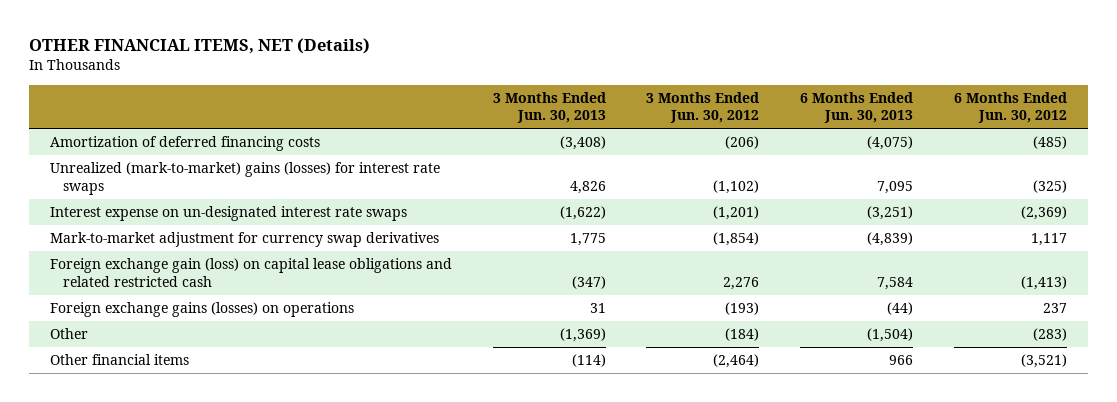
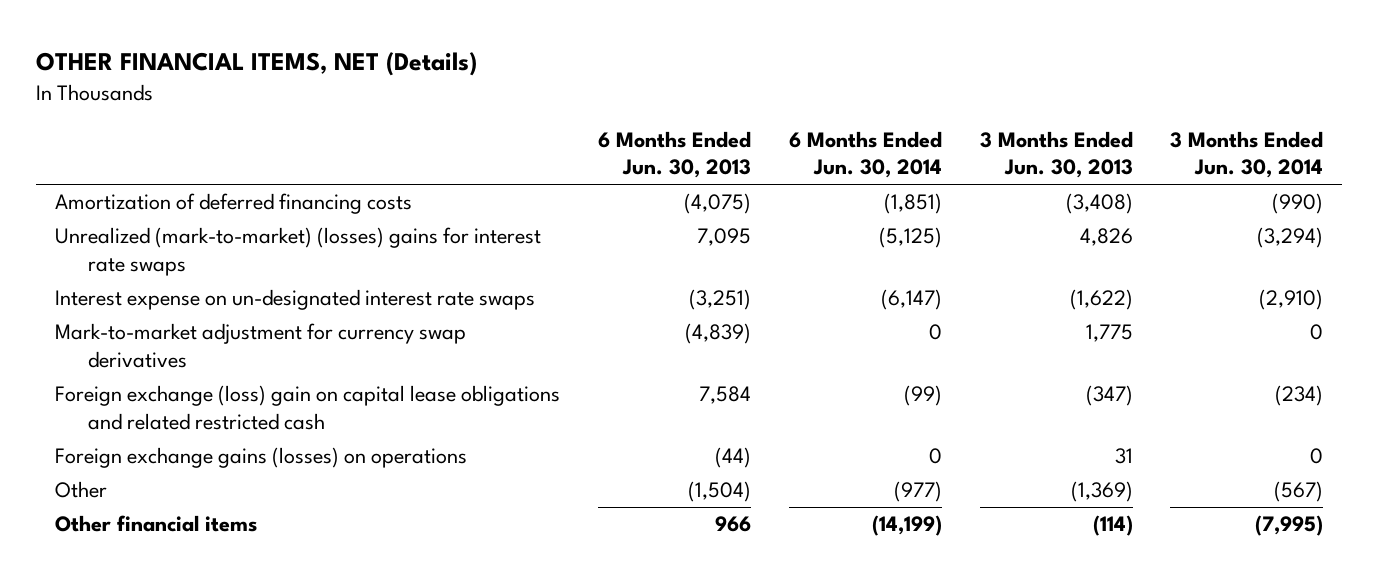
[646,91,760,124] 3 Months Ended Jun. 30, 2012 -> none
[954,91,1068,124] 6 Months Ended Jun. 30, 2012 -> none
none -> [788,130,942,179] 6 Months Ended Jun. 30, 2014
none -> [1170,130,1324,179] 3 Months Ended Jun. 30, 2014
[49,162,440,195] Unrealized (mark-to-market) gains (losses) for interest rate swaps -> [54,227,541,277] Unrealized (mark-to-market) (losses) gains for interest rate swaps
[49,258,452,287] Foreign exchange gain (loss) on capital lease obligations and related restricted cash -> [54,385,560,431] Foreign exchange (loss) gain on capital lease obligations and related restricted cash

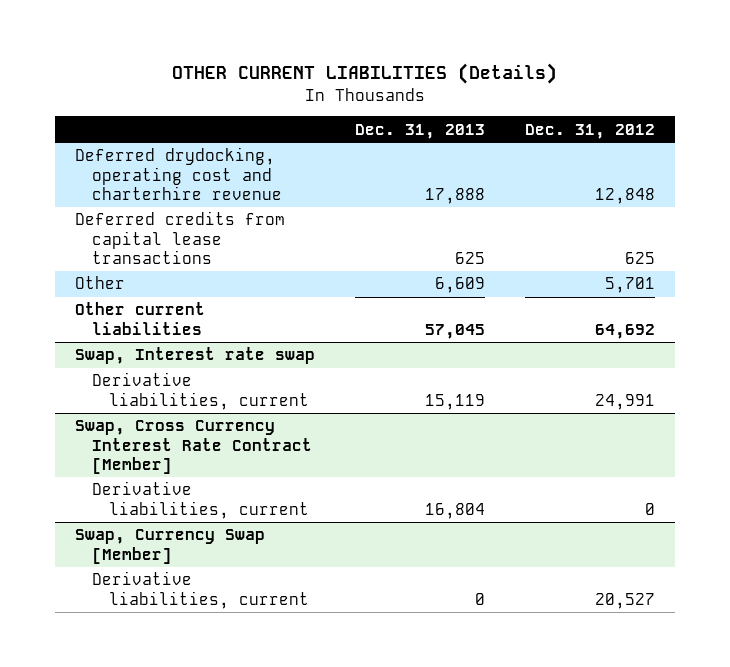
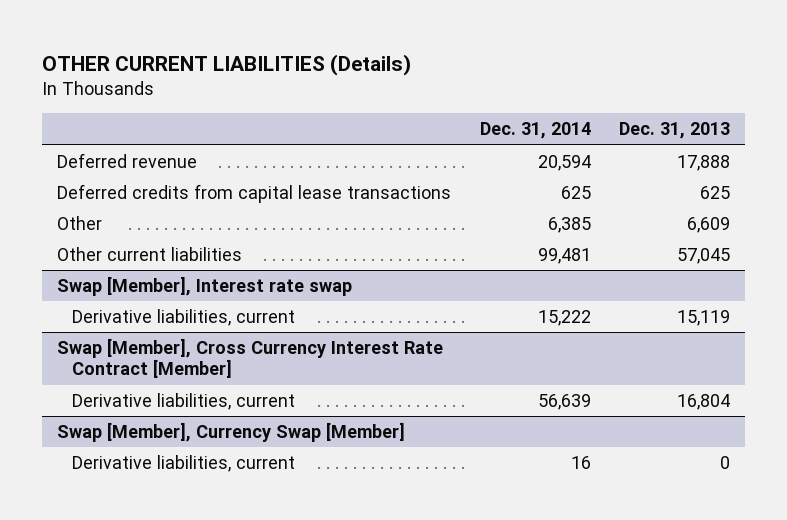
[524,123,655,139] Dec. 31, 2012 -> none
none -> [479,122,591,140] Dec. 31, 2014
[74,147,282,200] Deferred drydocking, operating cost and charterhire revenue -> [56,153,197,169] Deferred revenue
[74,347,315,365] Swap, Interest rate swap -> [56,276,352,297] Swap [Member], Interest rate swap
[74,420,312,474] Swap, Cross Currency Interest Rate Contract [Member] -> [56,338,443,379] Swap [Member], Cross Currency Interest Rate Contract [Member]
[74,529,265,564] Swap, Currency Swap [Member] -> [56,422,405,443] Swap [Member], Currency Swap [Member]

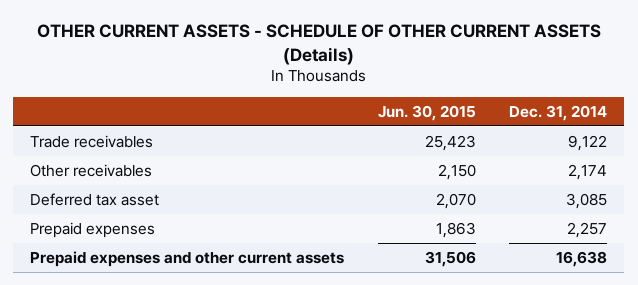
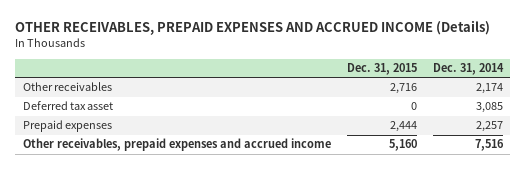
[36,24,601,65] OTHER CURRENT ASSETS - SCHEDULE OF OTHER CURRENT ASSETS (Details) -> [14,20,490,36] OTHER RECEIVABLES, PREPAID EXPENSES AND ACCRUED INCOME (Details)
[377,104,476,121] Jun. 30, 2015 -> none
none -> [346,62,417,75] Dec. 31, 2015
[30,134,154,148] Trade receivables -> none
[30,250,345,267] Prepaid expenses and other current assets -> [22,138,331,152] Other receivables, prepaid expenses and accrued income
[556,250,608,267] 16,638 -> [474,139,504,152] 7,516

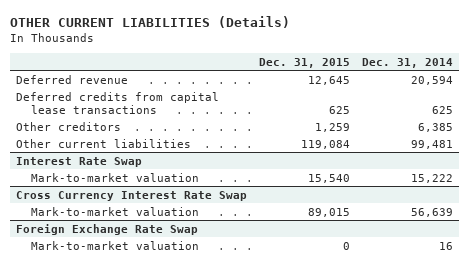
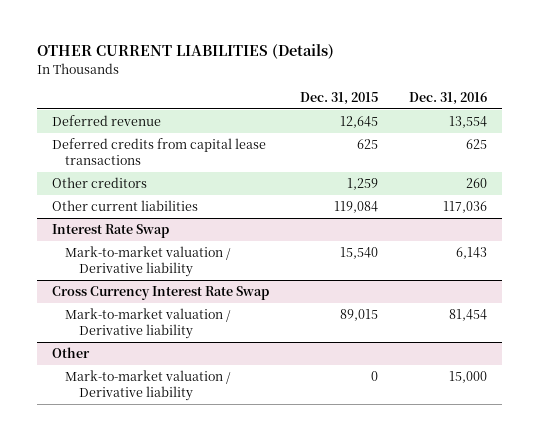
[361,57,453,68] Dec. 31, 2014 -> none
none -> [408,92,487,106] Dec. 31, 2016
[31,172,200,182] Mark-to-market valuation -> [65,245,232,278] Mark-to-market valuation / Derivative liability
[15,223,198,235] Foreign Exchange Rate Swap -> none
[31,206,200,216] Mark-to-market valuation -> [65,307,232,340] Mark-to-market valuation / Derivative liability
none -> [52,346,91,358] Other
[31,240,200,250] Mark-to-market valuation -> [65,369,232,402] Mark-to-market valuation / Derivative liability

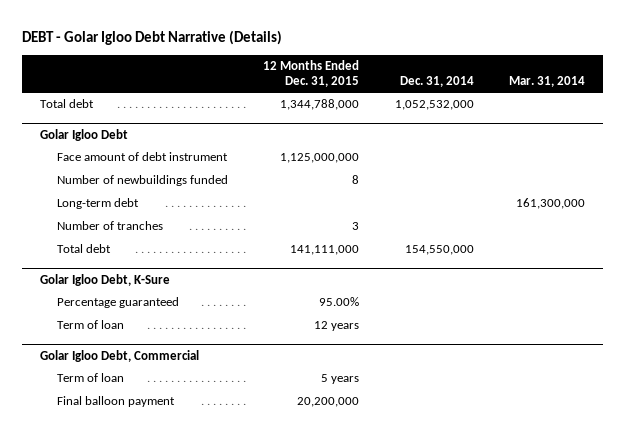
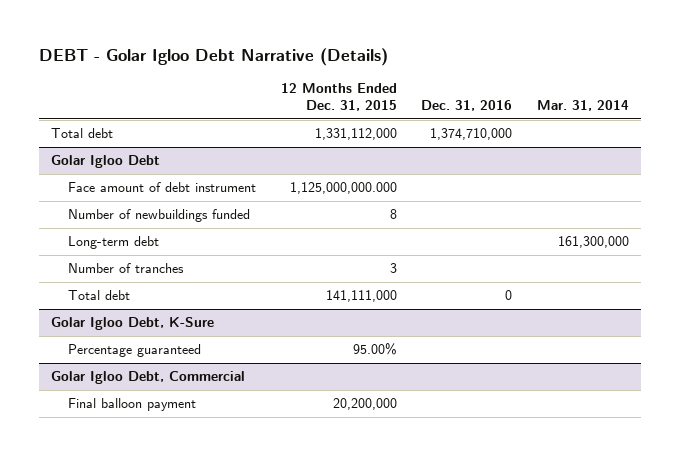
[399,76,474,88] Dec. 31, 2014 -> none
none -> [421,100,513,112] Dec. 31, 2016
[280,99,360,111] 1,344,788,000 -> [314,128,397,141] 1,331,112,000
[280,153,360,164] 1,125,000,000 -> [289,182,397,195] 1,125,000,000.000
[57,320,125,330] Term of loan -> none
[57,373,125,383] Term of loan -> none

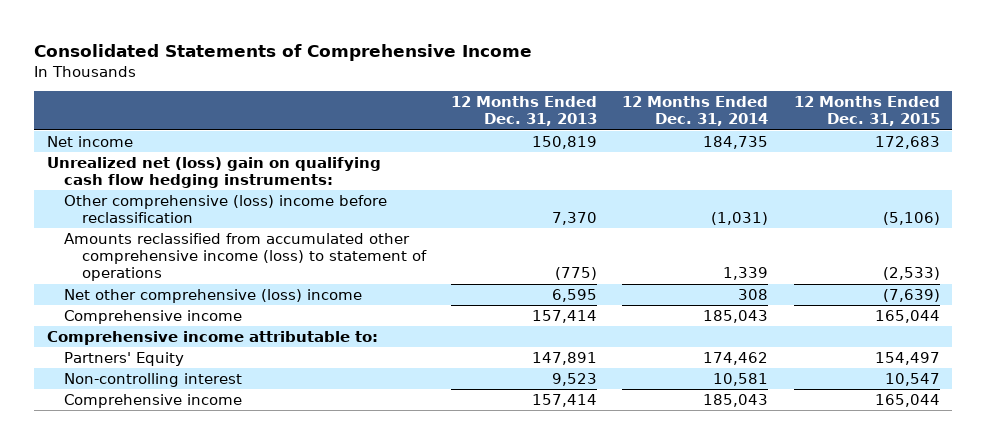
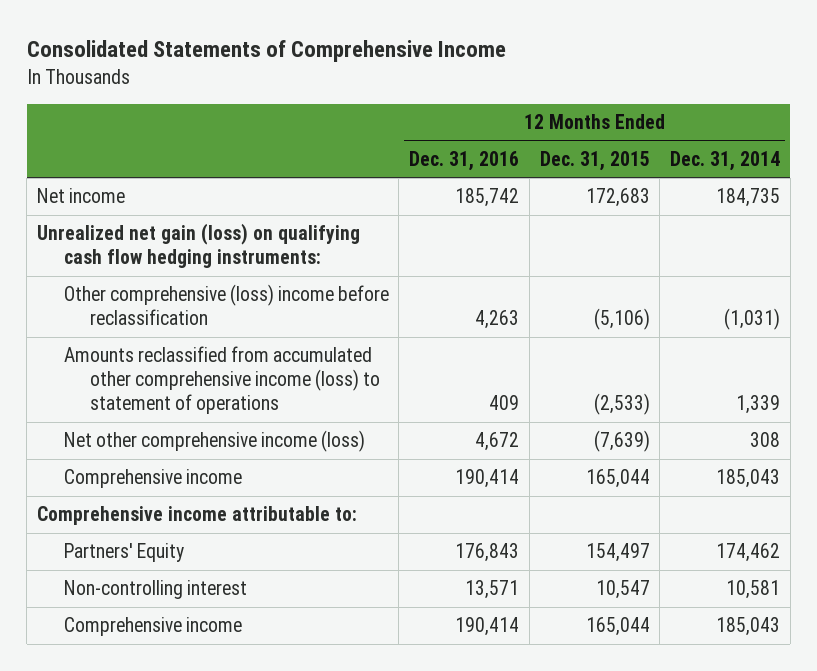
[451,96,598,127] 12 Months Ended Dec. 31, 2013 -> none
none -> [409,150,520,171] Dec. 31, 2016
[46,156,381,189] Unrealized net (loss) gain on qualifying cash flow hedging instruments: -> [37,223,361,269] Unrealized net gain (loss) on qualifying cash flow hedging instruments:
[64,288,363,303] Net other comprehensive (loss) income -> [63,430,365,453] Net other comprehensive income (loss)

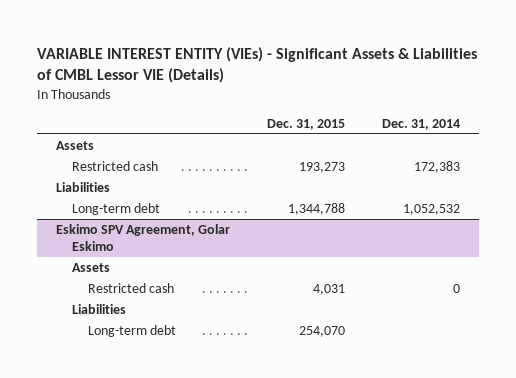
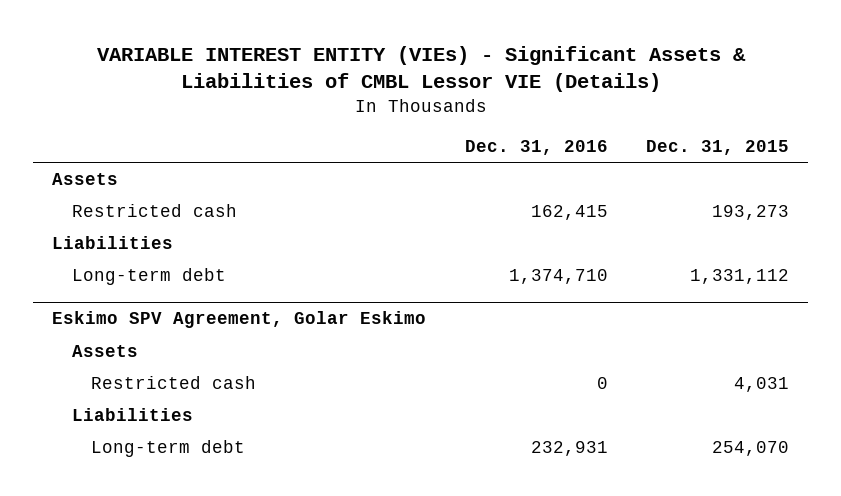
[382,118,461,130] Dec. 31, 2014 -> none
none -> [464,139,608,155] Dec. 31, 2016
[287,202,345,215] 1,344,788 -> [689,269,789,285] 1,331,112

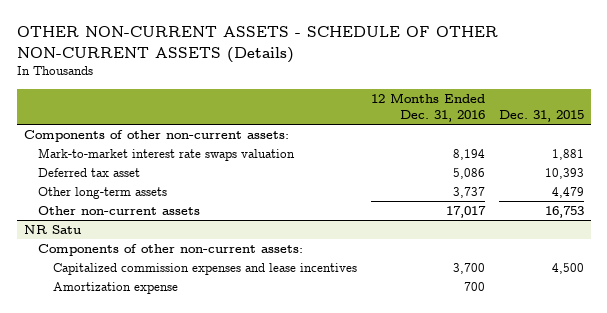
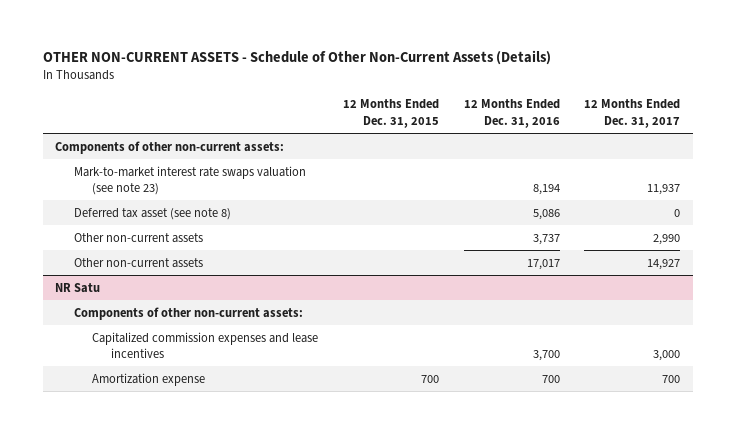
[16,26,498,63] OTHER NON-CURRENT ASSETS - SCHEDULE OF OTHER NON-CURRENT ASSETS (Details) -> [42,50,551,66] OTHER NON-CURRENT ASSETS - Schedule of Other Non-Current Assets (Details)
[498,109,584,122] Dec. 31, 2015 -> none
none -> [342,99,439,128] 12 Months Ended Dec. 31, 2015
none -> [584,99,681,128] 12 Months Ended Dec. 31, 2017
[38,148,296,162] Mark-to-market interest rate swaps valuation -> [73,165,306,195] Mark-to-market interest rate swaps valuation (see note 23)
[38,168,141,178] Deferred tax asset -> [73,207,231,220] Deferred tax asset (see note 8)
[38,187,168,200] Other long-term assets -> [73,232,203,243] Other non-current assets

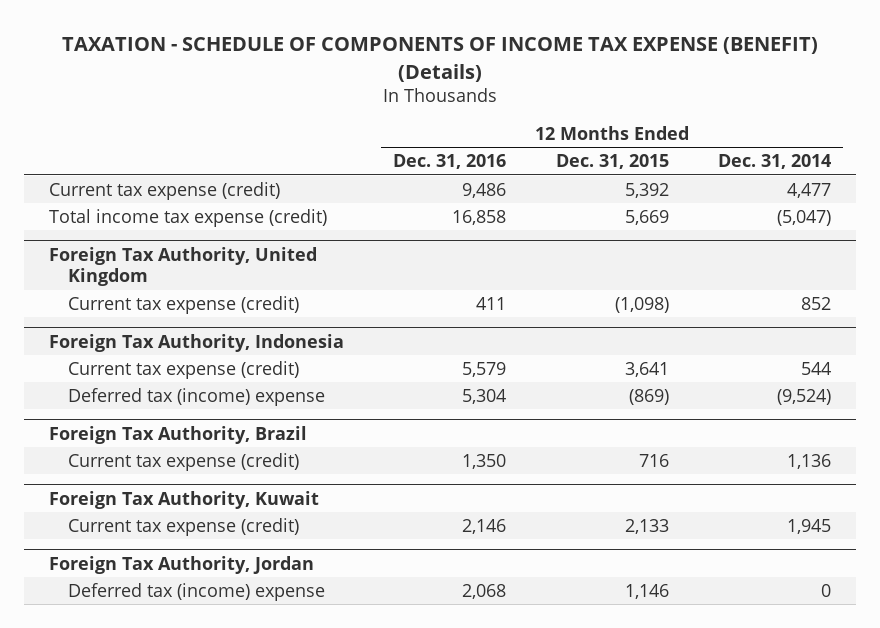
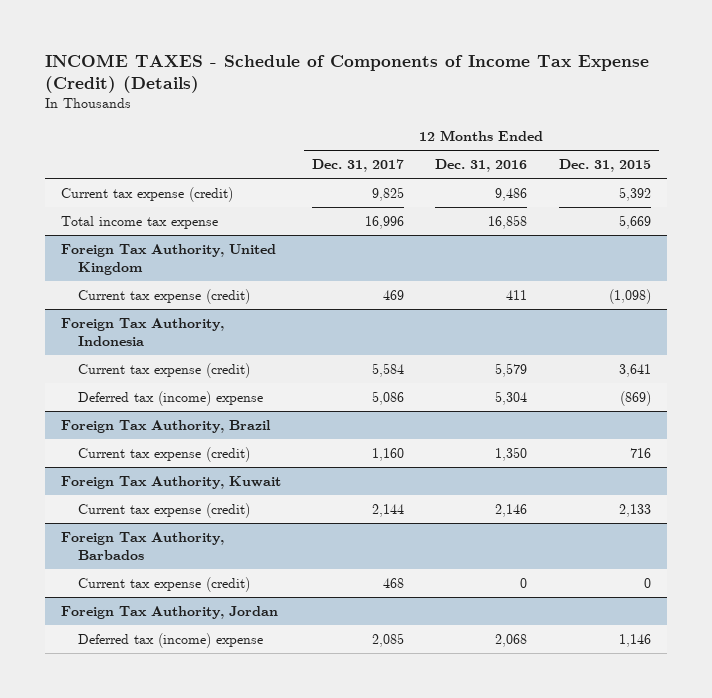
[61,37,818,82] TAXATION - SCHEDULE OF COMPONENTS OF INCOME TAX EXPENSE (BENEFIT) (Details) -> [44,54,649,94] INCOME TAXES - Schedule of Components of Income Tax Expense (Credit) (Details)
[718,154,832,170] Dec. 31, 2014 -> none
none -> [312,159,405,173] Dec. 31, 2017
[48,208,327,227] Total income tax expense (credit) -> [60,215,218,229] Total income tax expense
none -> [60,531,224,561] Foreign Tax Authority, Barbados
none -> [77,576,250,592] Current tax expense (credit)

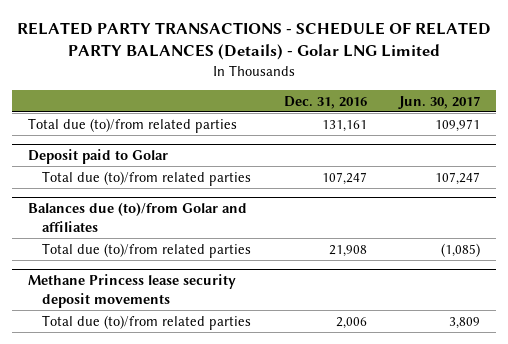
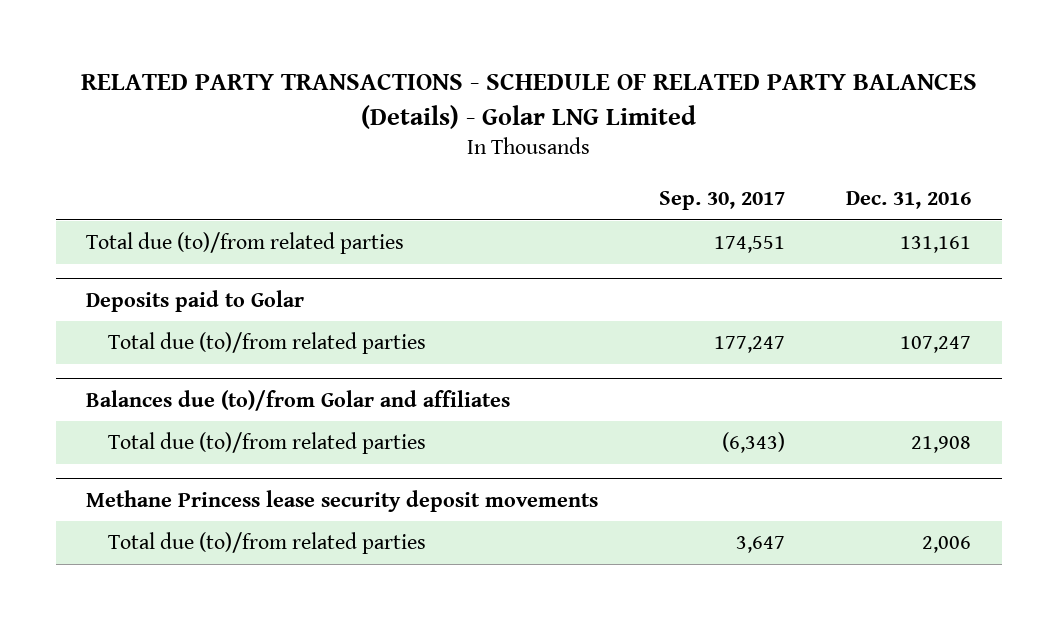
[398,95,481,109] Jun. 30, 2017 -> none
none -> [659,190,786,210] Sep. 30, 2017
[27,148,168,164] Deposit paid to Golar -> [86,289,305,312] Deposits paid to Golar

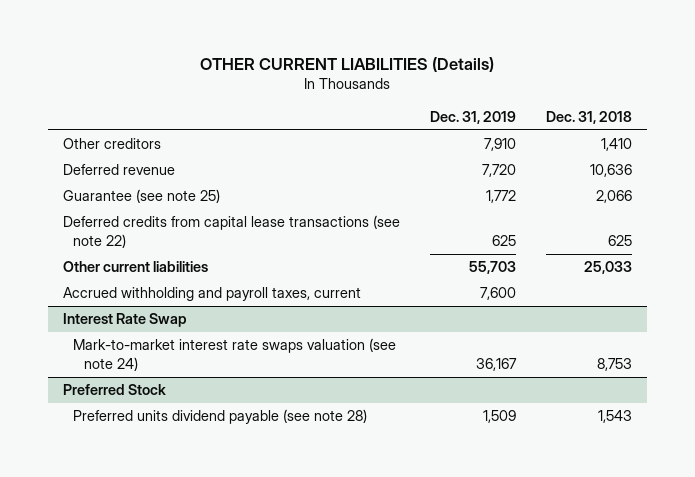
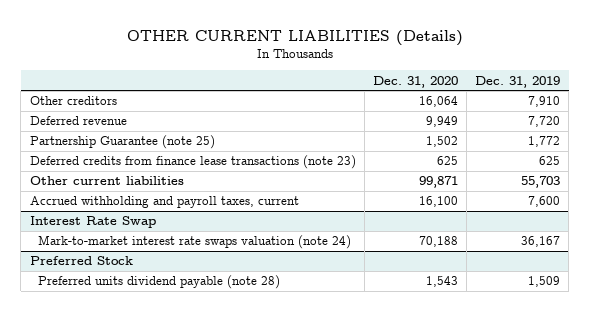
[545,110,632,124] Dec. 31, 2018 -> none
none -> [372,75,458,88] Dec. 31, 2020
[62,189,220,204] Guarantee (see note 25) -> [29,135,215,150] Partnership Guarantee (note 25)
[62,215,400,248] Deferred credits from capital lease transactions (see note 22) -> [29,155,356,170] Deferred credits from finance lease transactions (note 23)
[73,338,397,371] Mark-to-market interest rate swaps valuation (see note 24) -> [38,235,352,250] Mark-to-market interest rate swaps valuation (note 24)
[73,409,368,425] Preferred units dividend payable (see note 28) -> [38,275,281,290] Preferred units dividend payable (note 28)

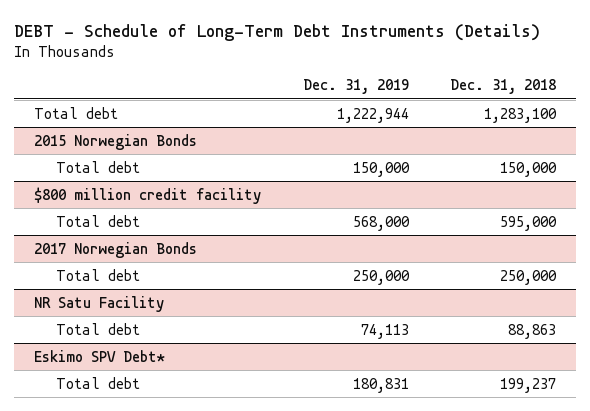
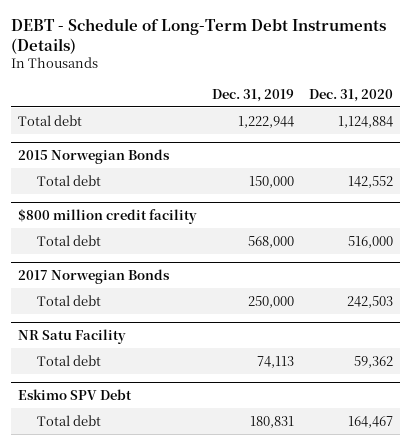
[449,79,556,95] Dec. 31, 2018 -> none
none -> [308,88,393,102] Dec. 31, 2020
[34,349,166,362] Eskimo SPV Debt* -> [18,388,133,400] Eskimo SPV Debt

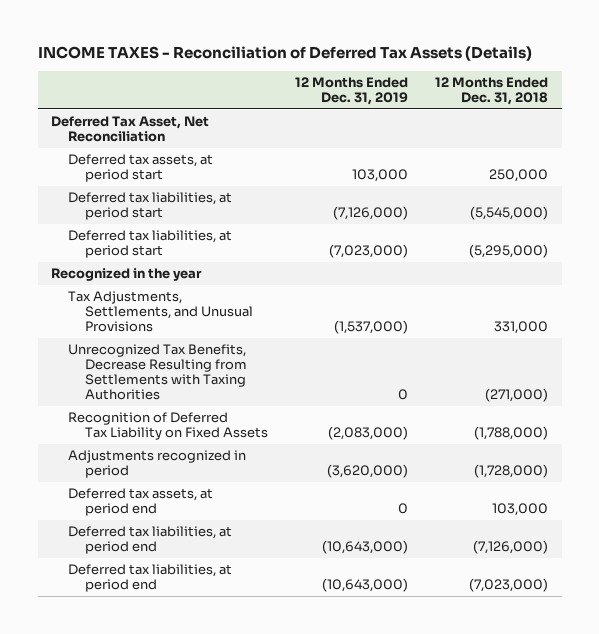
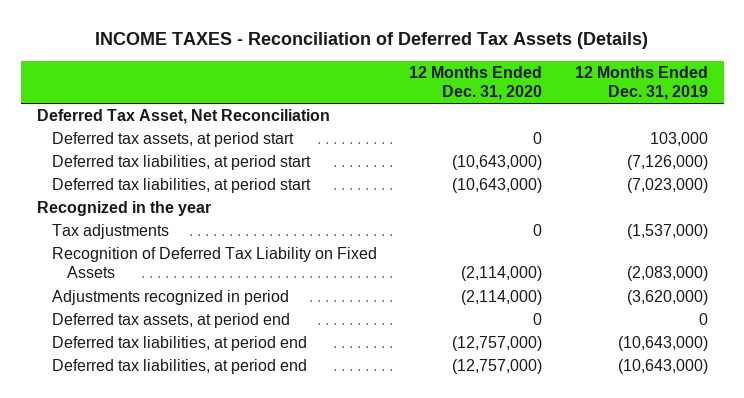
[435,77,549,106] 12 Months Ended Dec. 31, 2018 -> none
none -> [409,65,543,101] 12 Months Ended Dec. 31, 2020
[68,344,248,401] Unrecognized Tax Benefits, Decrease Resulting from Settlements with Taxing Authorities -> none
[68,291,254,333] Tax Adjustments, Settlements, and Unusual Provisions -> [52,224,170,240] Tax adjustments

